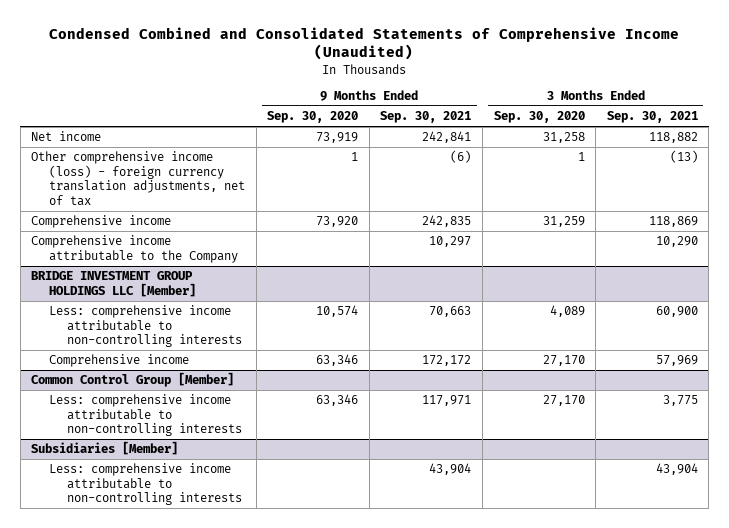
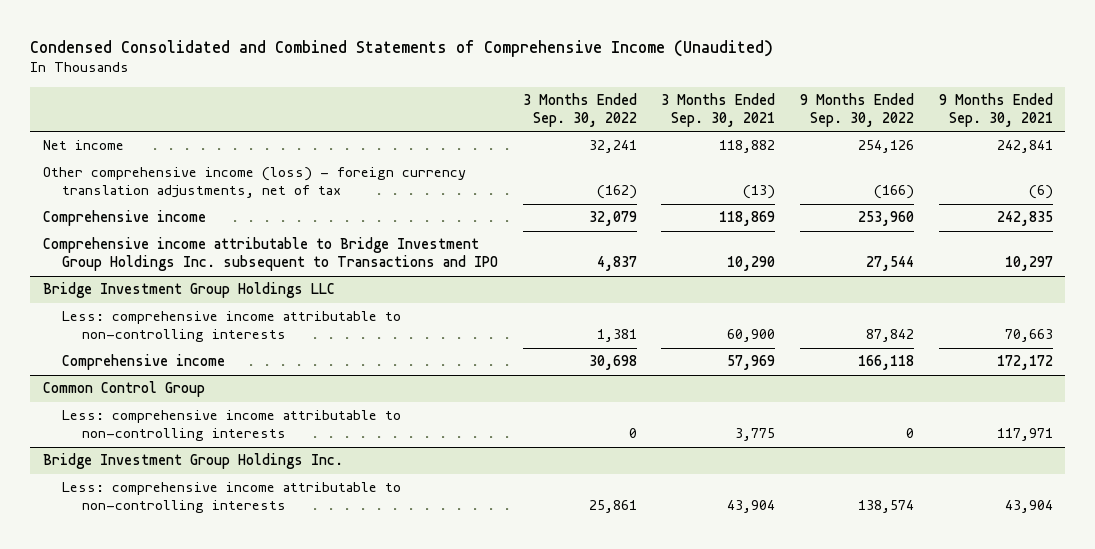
[49,26,680,61] Condensed Combined and Consolidated Statements of Comprehensive Income (Unaudited) -> [30,39,774,57] Condensed Consolidated and Combined Statements of Comprehensive Income (Unaudited)
[267,111,359,124] Sep. 30, 2020 -> none
[493,111,585,124] Sep. 30, 2020 -> none
none -> [522,92,637,127] 3 Months Ended Sep. 30, 2022
none -> [800,92,915,127] 9 Months Ended Sep. 30, 2022
[31,235,239,263] Comprehensive income attributable to the Company -> [42,237,499,272] Comprehensive income attributable to Bridge Investment Group Holdings Inc. subsequent to Transactions and IPO
[31,271,197,297] BRIDGE INVESTMENT GROUP HOLDINGS LLC [Member] -> [42,282,335,299] Bridge Investment Group Holdings LLC
[31,372,235,388] Common Control Group [Member] -> [42,381,205,398] Common Control Group
[31,441,179,456] Subsidiaries [Member] -> none
none -> [42,453,343,470] Bridge Investment Group Holdings Inc.

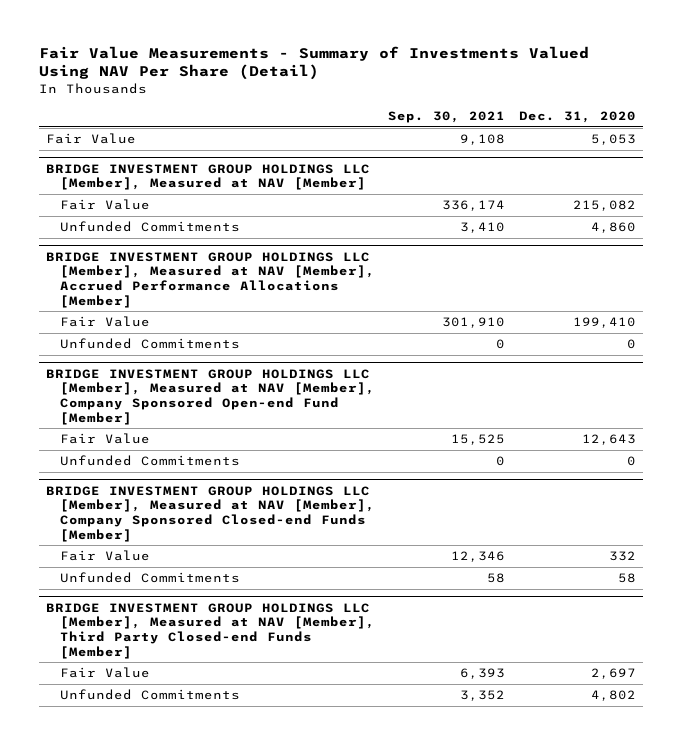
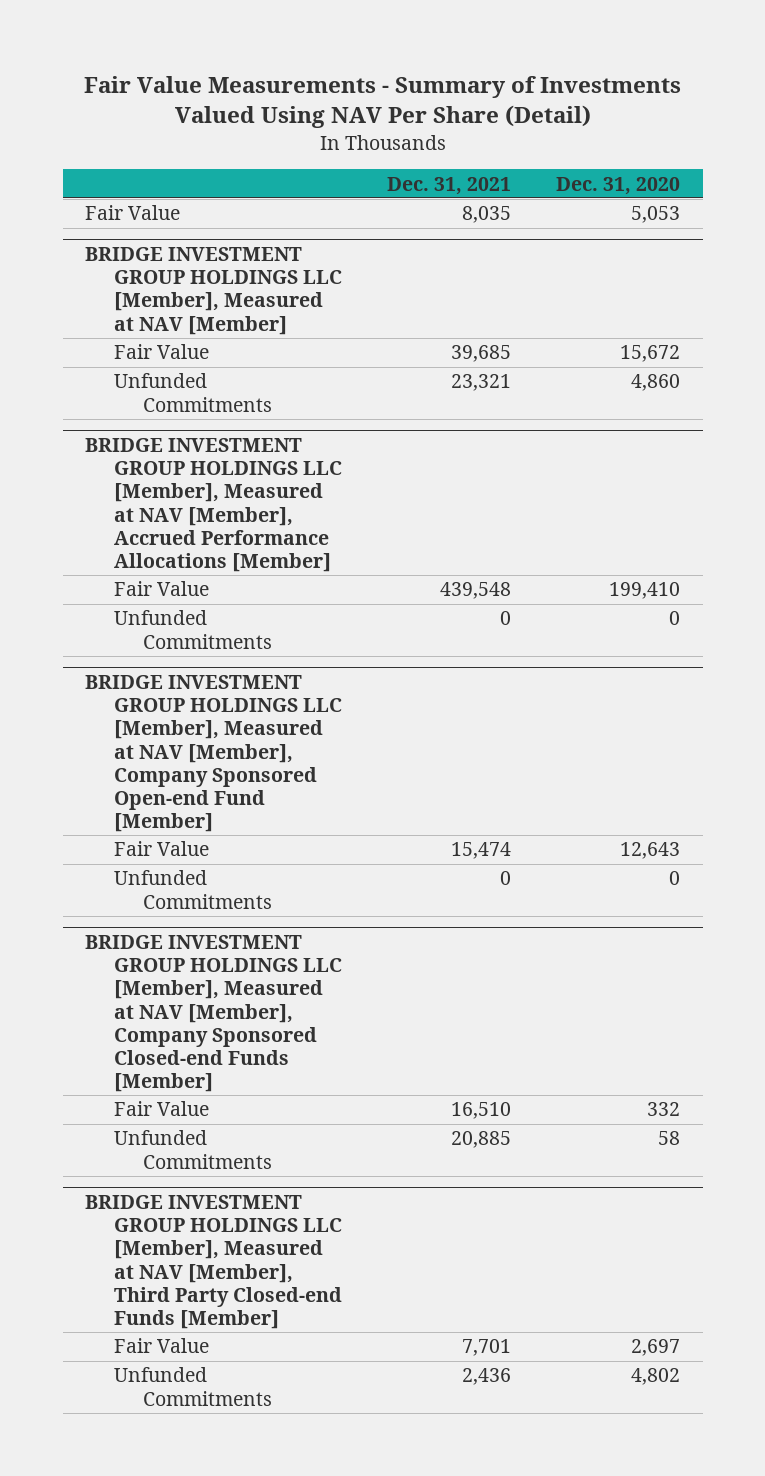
[388,110,506,123] Sep. 30, 2021 -> none
none -> [386,176,511,195] Dec. 31, 2021
[573,200,637,212] 215,082 -> [620,345,681,363] 15,672

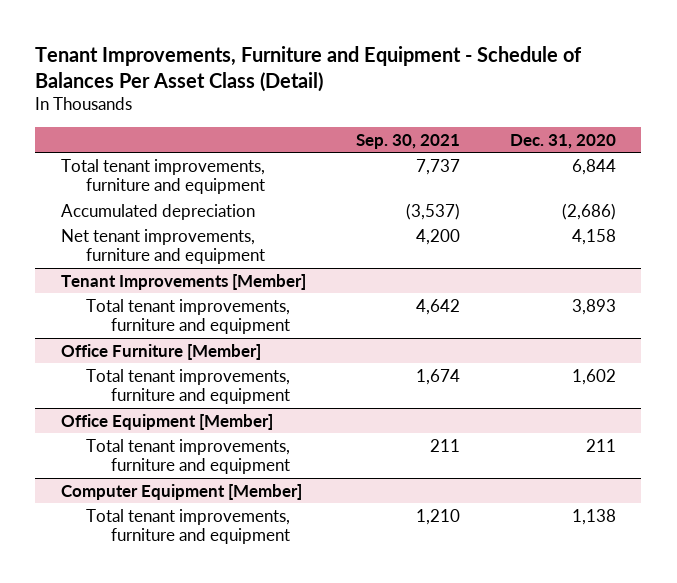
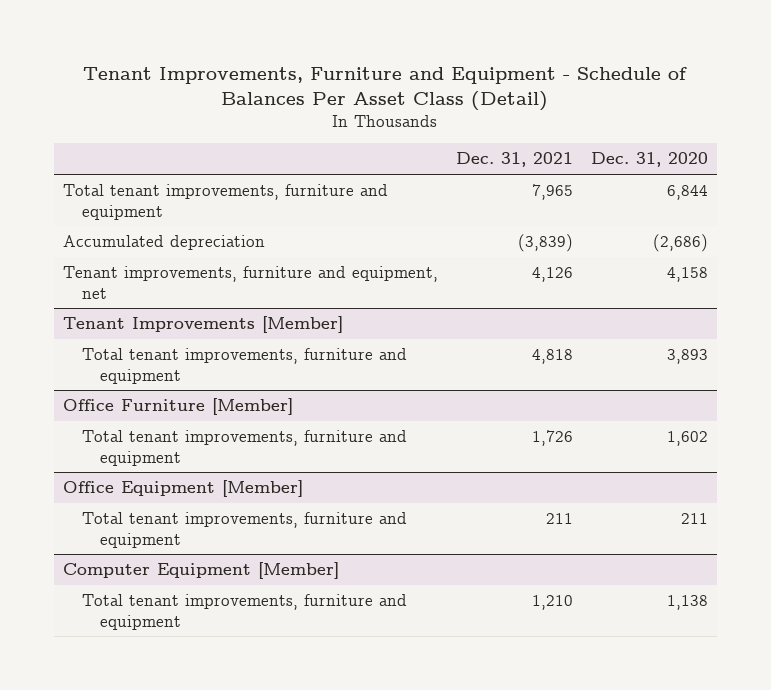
[355,133,460,149] Sep. 30, 2021 -> none
none -> [455,152,573,168] Dec. 31, 2021
[60,228,265,265] Net tenant improvements, furniture and equipment -> [63,265,439,299] Tenant improvements, furniture and equipment, net

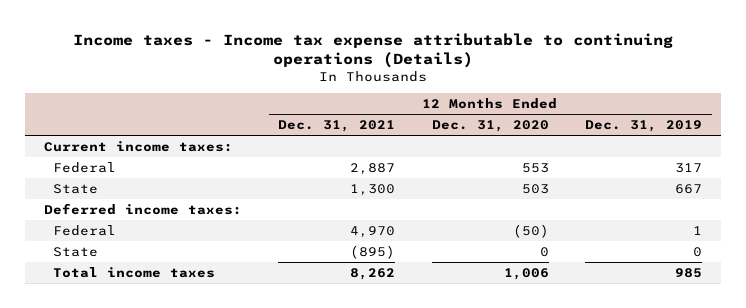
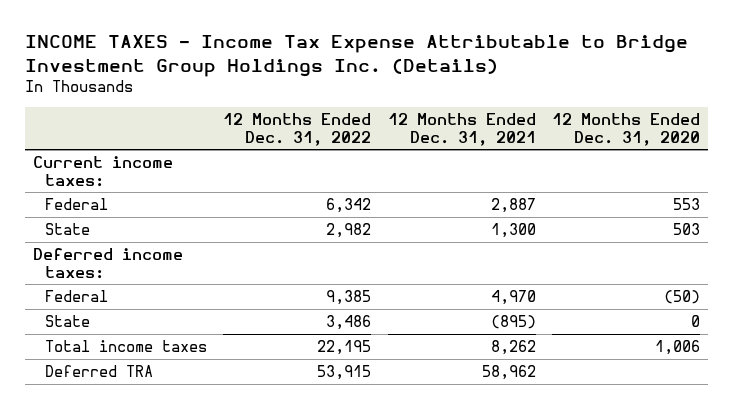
[73,32,674,69] Income taxes - Income tax expense attributable to continuing operations (Details) -> [24,35,688,77] INCOME TAXES - Income Tax Expense Attributable to Bridge Investment Group Holdings Inc. (Details)
[585,120,703,133] Dec. 31, 2019 -> none
none -> [223,113,372,146] 12 Months Ended Dec. 31, 2022
none -> [45,365,154,378] Deferred TRA

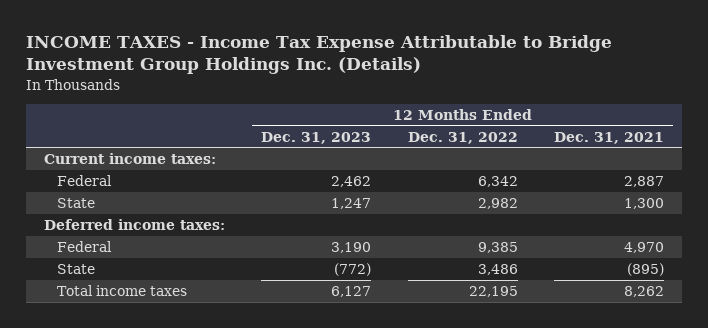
[551,113,700,146] 12 Months Ended Dec. 31, 2020 -> none
none -> [261,131,372,144] Dec. 31, 2023
[45,365,154,378] Deferred TRA -> none

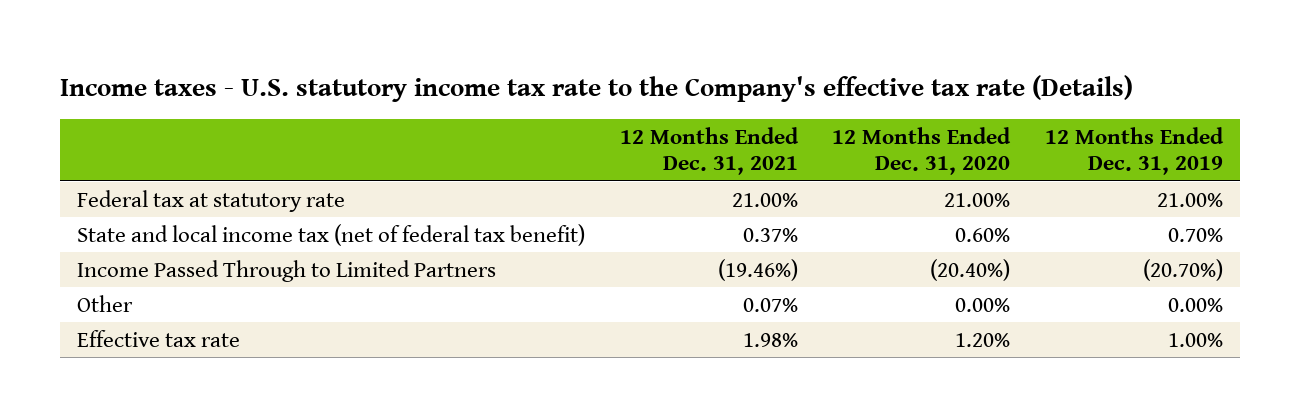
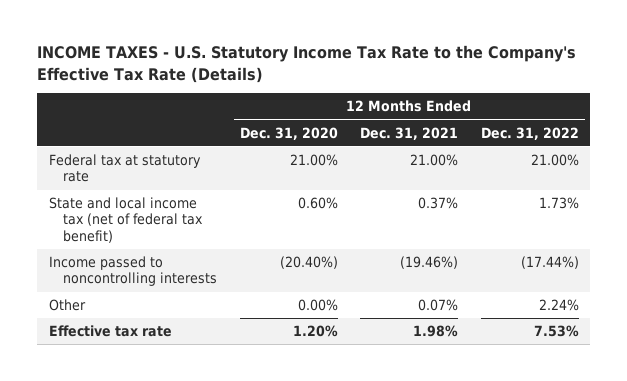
[60,74,1134,102] Income taxes - U.S. statutory income tax rate to the Company's effective tax rate (Details) -> [37,45,577,83] INCOME TAXES - U.S. Statutory Income Tax Rate to the Company's Effective Tax Rate (Details)
[1044,126,1224,176] 12 Months Ended Dec. 31, 2019 -> none
none -> [480,126,579,140] Dec. 31, 2022
[77,259,497,282] Income Passed Through to Limited Partners -> [48,256,218,287] Income passed to noncontrolling interests

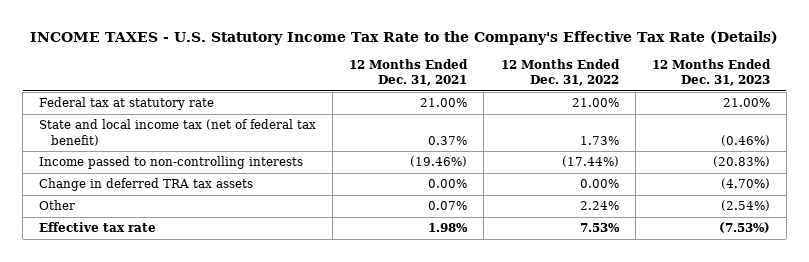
[239,126,338,140] Dec. 31, 2020 -> none
none -> [651,59,771,87] 12 Months Ended Dec. 31, 2023
[48,256,218,287] Income passed to noncontrolling interests -> [39,156,304,170] Income passed to non-controlling interests
none -> [39,178,254,192] Change in deferred TRA tax assets

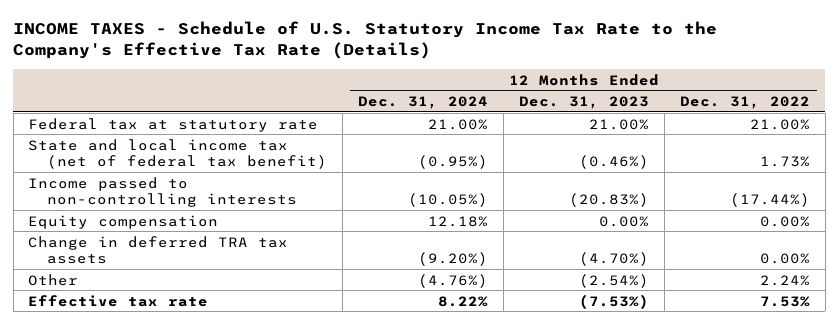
[30,30,779,45] INCOME TAXES - U.S. Statutory Income Tax Rate to the Company's Effective Tax Rate (Details) -> [13,21,718,60] INCOME TAXES - Schedule of U.S. Statutory Income Tax Rate to the Company's Effective Tax Rate (Details)
[349,59,469,87] 12 Months Ended Dec. 31, 2021 -> none
none -> [358,95,489,109] Dec. 31, 2024
none -> [28,214,219,229] Equity compensation

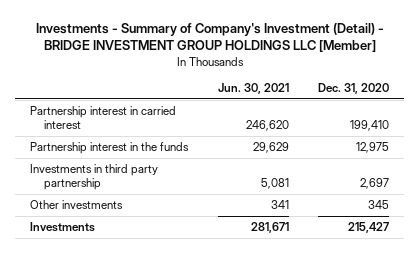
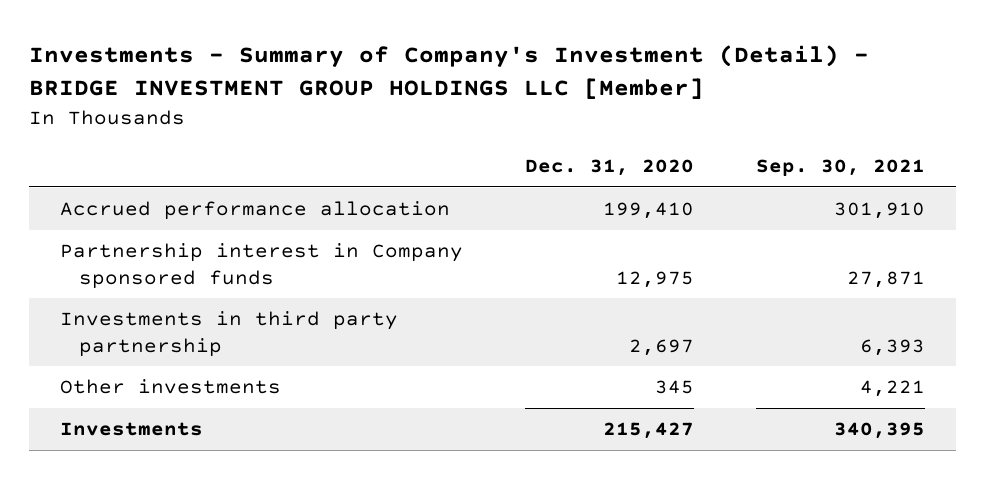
[217,82,289,94] Jun. 30, 2021 -> none
none -> [755,159,925,177] Sep. 30, 2021
[29,106,176,129] Partnership interest in carried interest -> [60,201,451,221] Accrued performance allocation
[29,142,189,155] Partnership interest in the funds -> [60,243,464,289] Partnership interest in Company sponsored funds

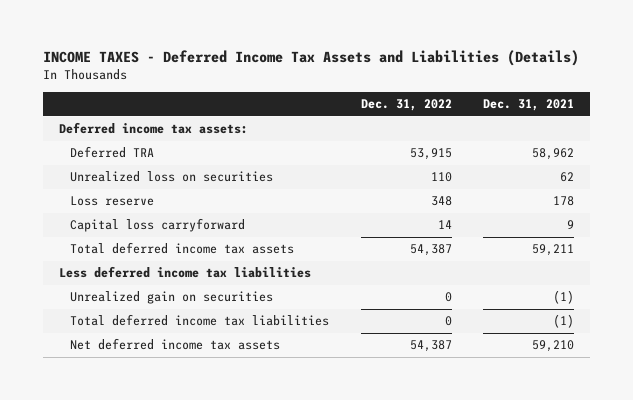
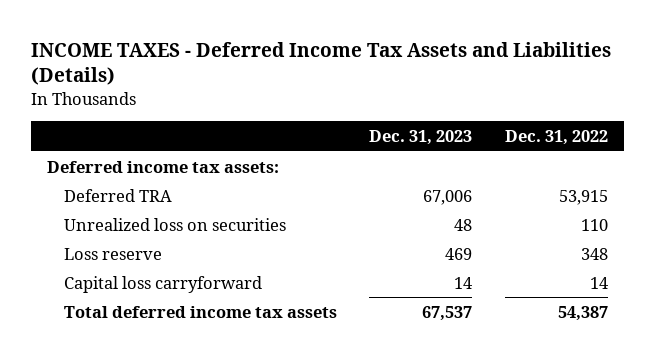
[483,99,575,112] Dec. 31, 2021 -> none
none -> [369,130,473,146] Dec. 31, 2023
[58,266,311,279] Less deferred income tax liabilities -> none
[70,291,274,305] Unrealized gain on securities -> none
[70,314,330,327] Total deferred income tax liabilities -> none
[70,338,281,351] Net deferred income tax assets -> none

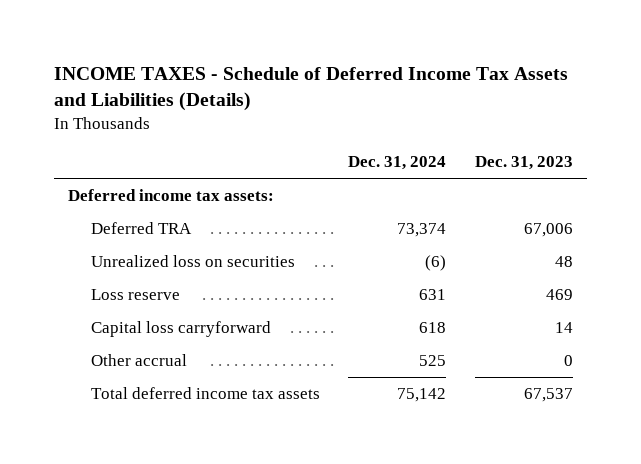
[30,41,611,86] INCOME TAXES - Deferred Income Tax Assets and Liabilities (Details) -> [54,67,569,112] INCOME TAXES - Schedule of Deferred Income Tax Assets and Liabilities (Details)
[504,130,608,146] Dec. 31, 2022 -> none
none -> [348,156,447,171] Dec. 31, 2024
none -> [90,353,187,366] Other accrual

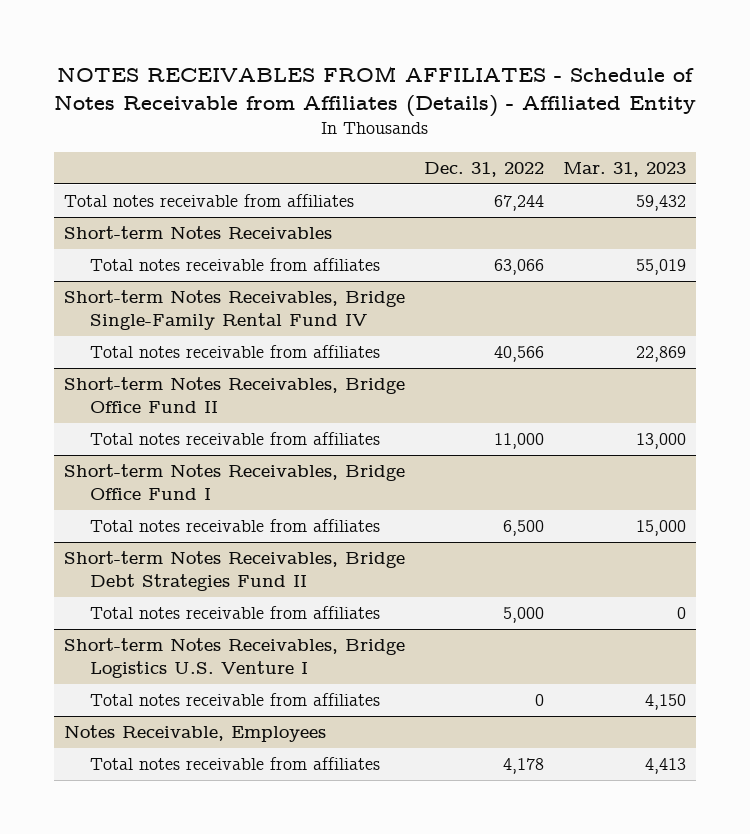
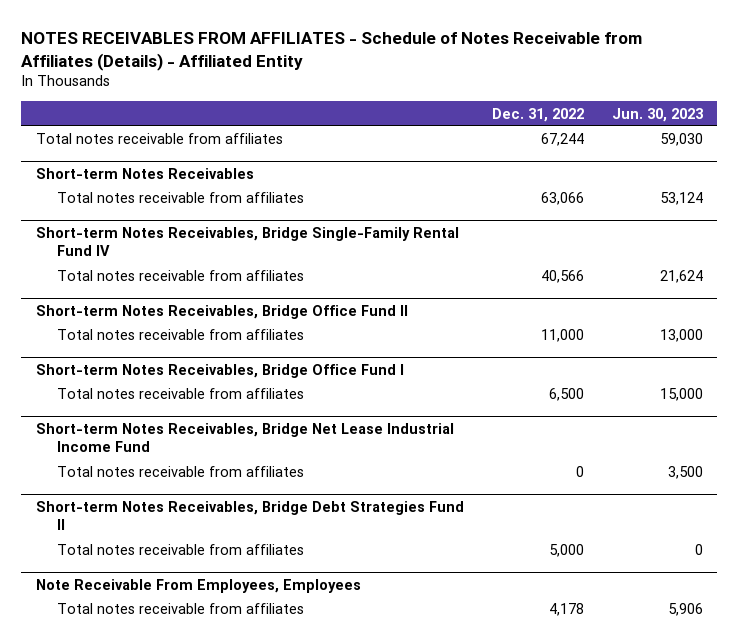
[563,161,687,177] Mar. 31, 2023 -> none
none -> [612,107,704,122] Jun. 30, 2023
none -> [35,422,454,453] Short-term Notes Receivables, Bridge Net Lease Industrial Income Fund
none -> [57,466,305,478] Total notes receivable from affiliates
[63,638,405,678] Short-term Notes Receivables, Bridge Logistics U.S. Venture I -> none
[89,693,380,707] Total notes receivable from affiliates -> none
[63,725,326,743] Notes Receivable, Employees -> none
none -> [35,578,361,593] Note Receivable From Employees, Employees

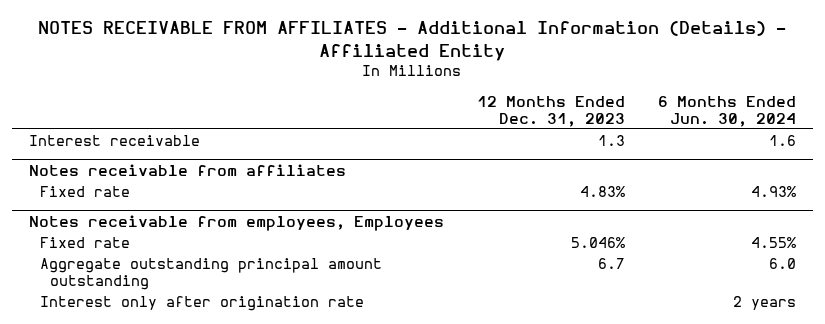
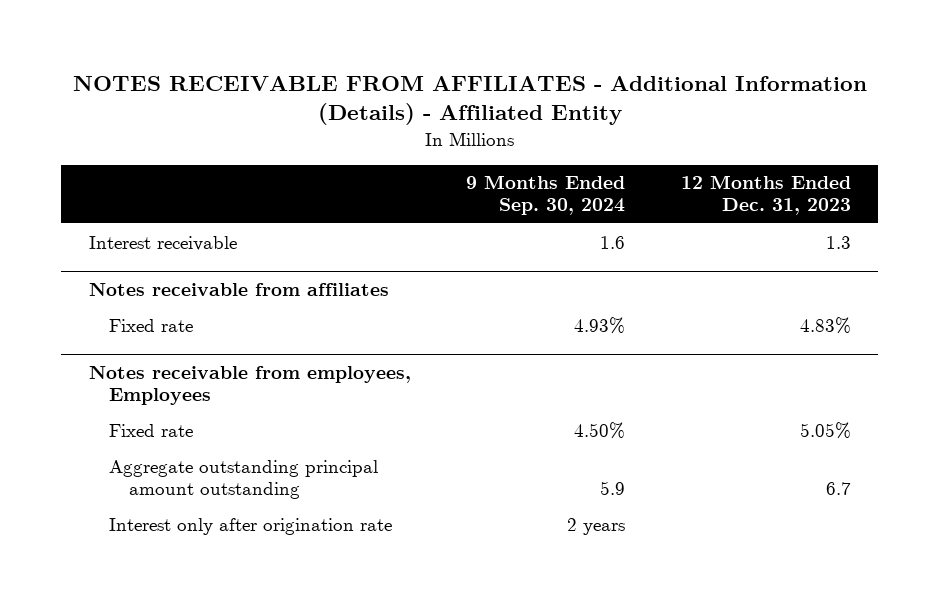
[657,95,796,127] 6 Months Ended Jun. 30, 2024 -> none
none -> [466,175,626,216] 9 Months Ended Sep. 30, 2024
[570,237,625,249] 5.046% -> [799,421,851,439] 5.05%

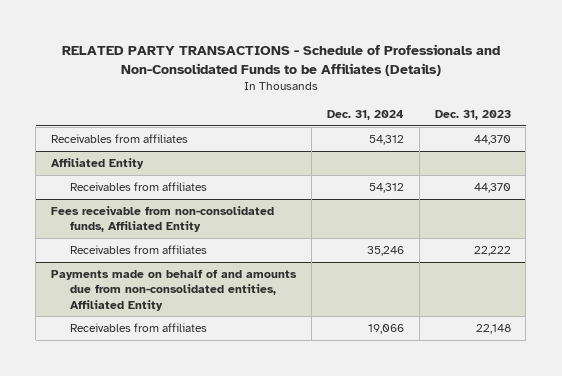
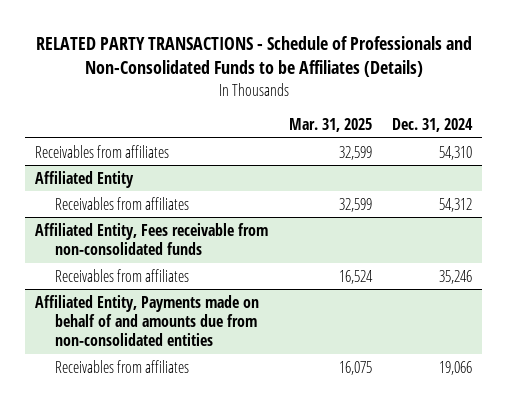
[434,110,511,121] Dec. 31, 2023 -> none
none -> [288,118,372,133] Mar. 31, 2025
[368,134,404,145] 54,312 -> [439,145,473,160] 54,310
[51,205,275,233] Fees receivable from non-consolidated funds, Affiliated Entity -> [35,222,269,255] Affiliated Entity, Fees receivable from non-consolidated funds
[51,268,298,311] Payments made on behalf of and amounts due from non-consolidated entities, Affiliated Entity -> [35,294,260,347] Affiliated Entity, Payments made on behalf of and amounts due from non-consolidated entities

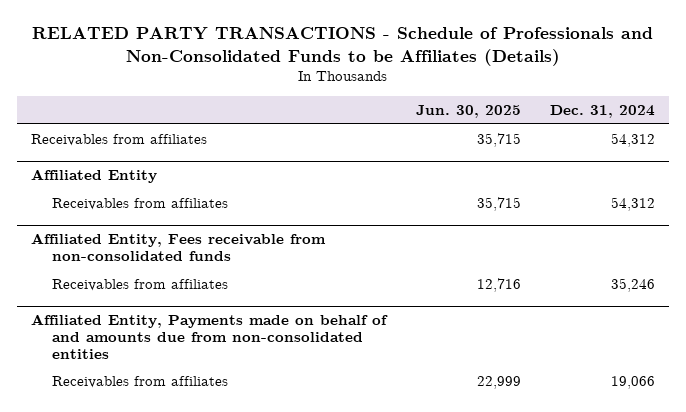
[288,118,372,133] Mar. 31, 2025 -> none
none -> [415,104,521,118] Jun. 30, 2025
[439,145,473,160] 54,310 -> [610,132,655,147] 54,312

